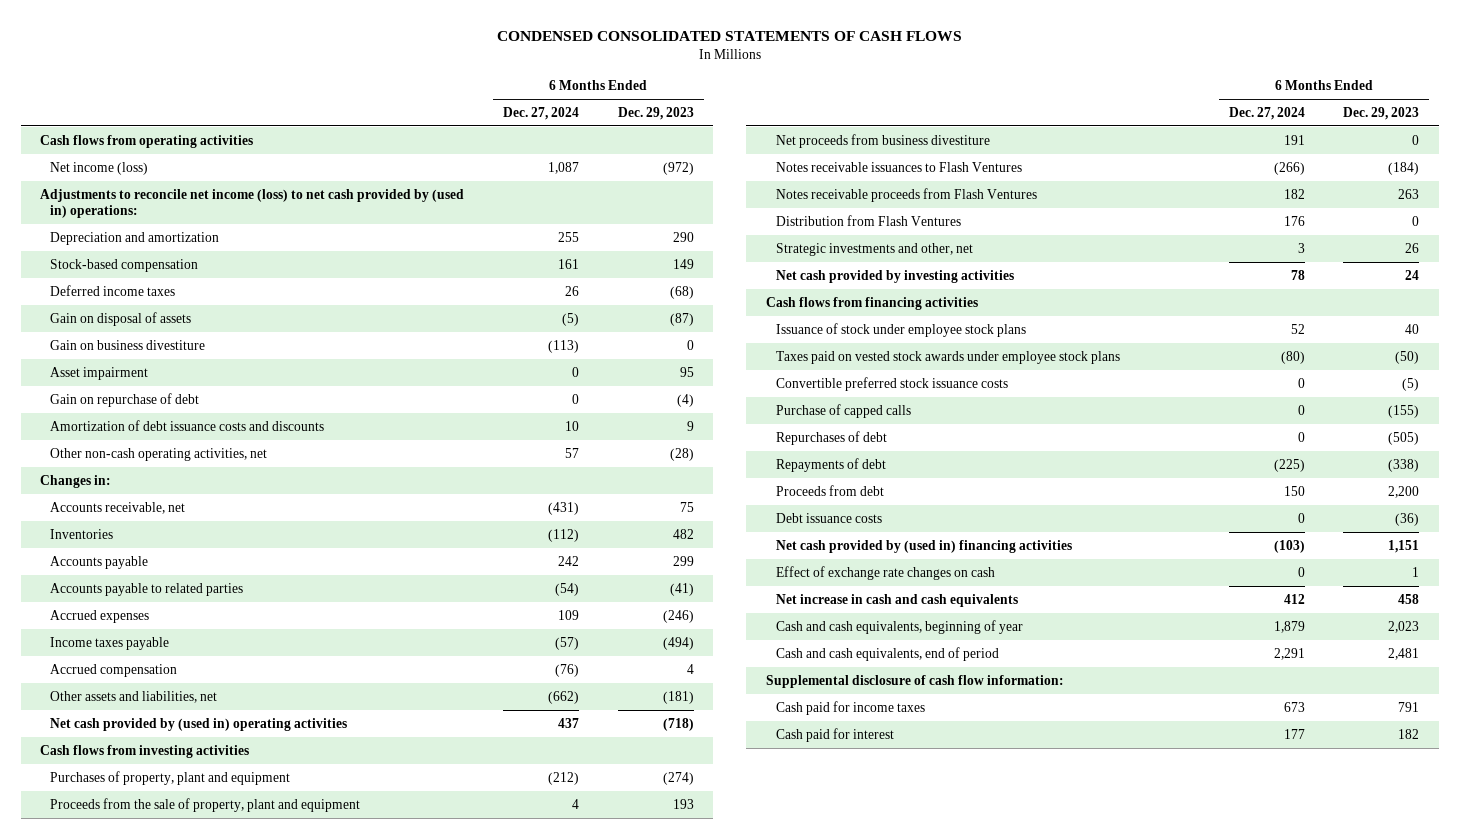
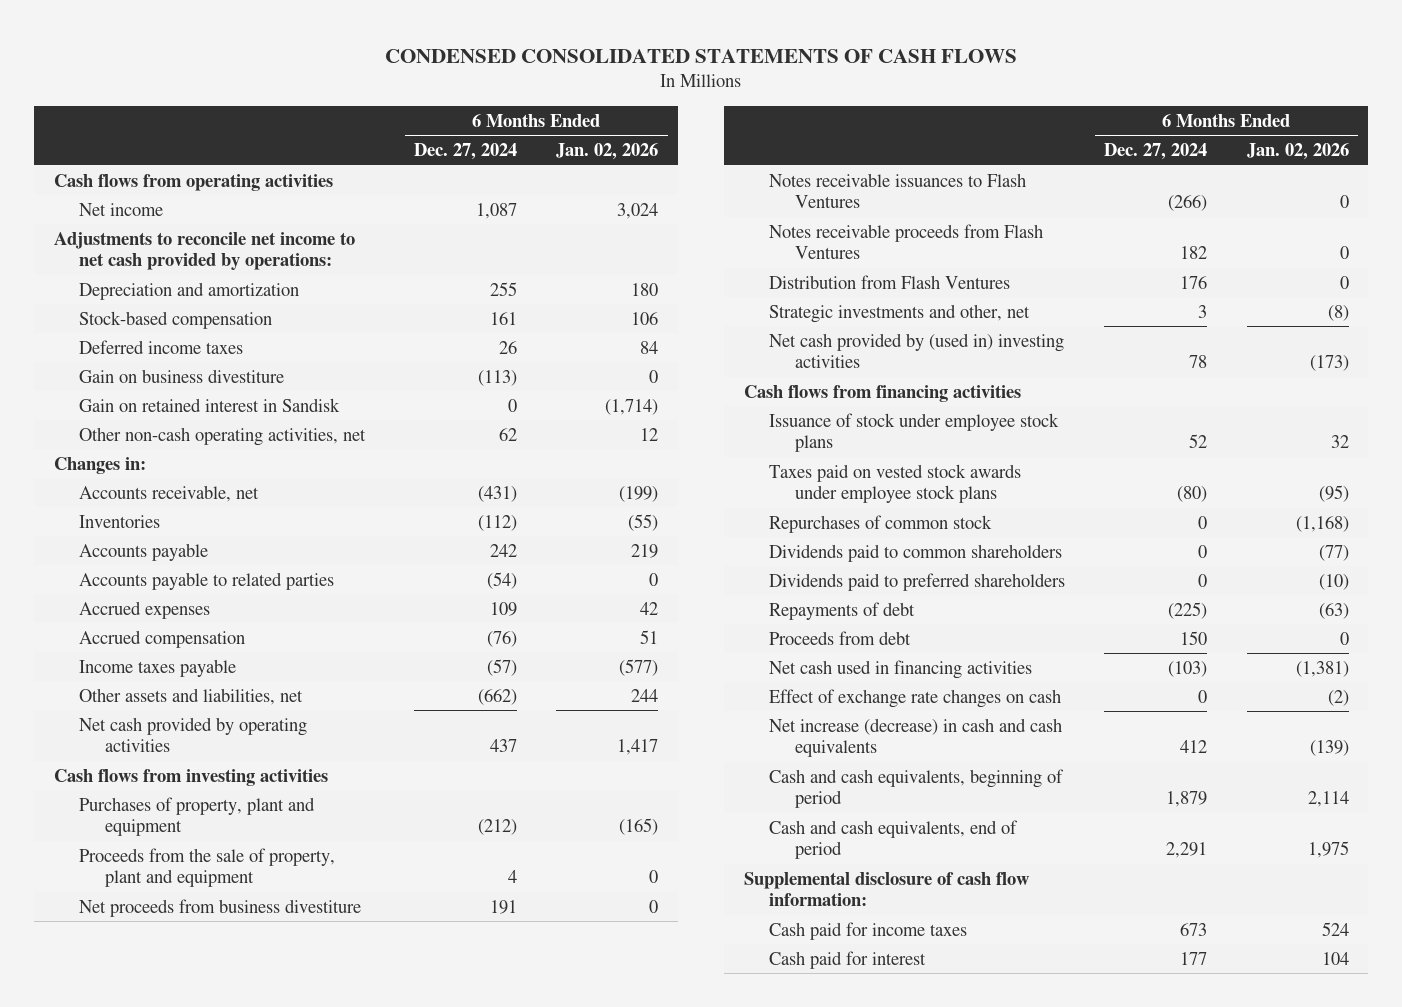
[617,106,694,120] Dec. 29, 2023 -> none
none -> [556,143,659,161] Jan. 02, 2026
[50,161,149,175] Net income (loss) -> [79,202,164,216] Net income
[40,188,465,219] Adjustments to reconcile net income (loss) to net cash provided by (used in) operations: -> [53,231,355,271] Adjustments to reconcile net income to net cash provided by operations:
[50,311,192,326] Gain on disposal of assets -> none
[50,366,149,380] Asset impairment -> none
[50,392,200,407] Gain on repurchase of debt -> none
[50,419,325,431] Amortization of debt issuance costs and discounts -> none
none -> [79,397,341,412] Gain on retained interest in Sandisk
[564,447,579,458] 57 -> [499,427,518,441] 62
[50,636,170,650] Income taxes payable -> [79,658,237,677] Income taxes payable
[50,717,348,731] Net cash provided by (used in) operating activities -> [79,716,308,753] Net cash provided by operating activities
[775,269,1014,283] Net cash provided by investing activities -> [769,332,1065,369] Net cash provided by (used in) investing activities
[775,376,1008,391] Convertible preferred stock issuance costs -> none
[775,403,911,418] Purchase of capped calls -> none
[775,430,887,445] Repurchases of debt -> none
none -> [769,514,993,533] Repurchases of common stock
none -> [769,543,1063,562] Dividends paid to common shareholders
none -> [769,572,1066,591] Dividends paid to preferred shareholders
[775,512,882,523] Debt issuance costs -> none
[775,539,1072,553] Net cash provided by (used in) financing activities -> [769,659,1033,679] Net cash used in financing activities
[775,593,1018,607] Net increase in cash and cash equivalents -> [769,717,1063,758] Net increase (decrease) in cash and cash equivalents
[775,619,1023,634] Cash and cash equivalents, beginning of year -> [769,768,1065,809] Cash and cash equivalents, beginning of period

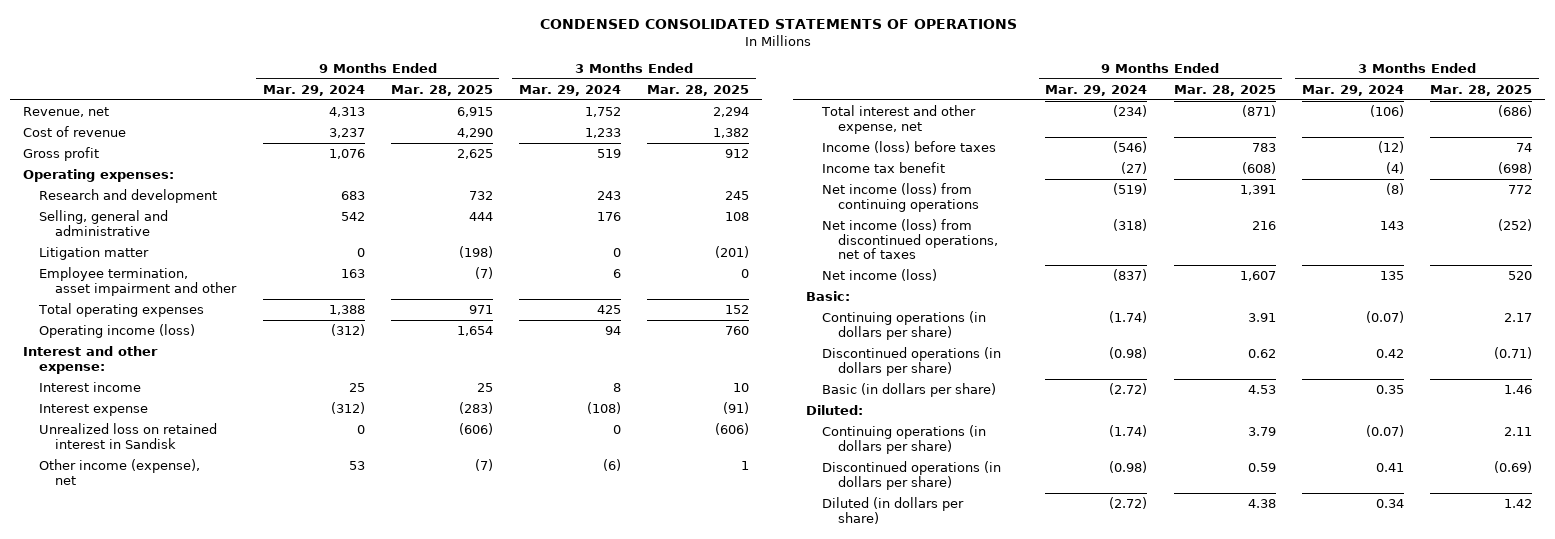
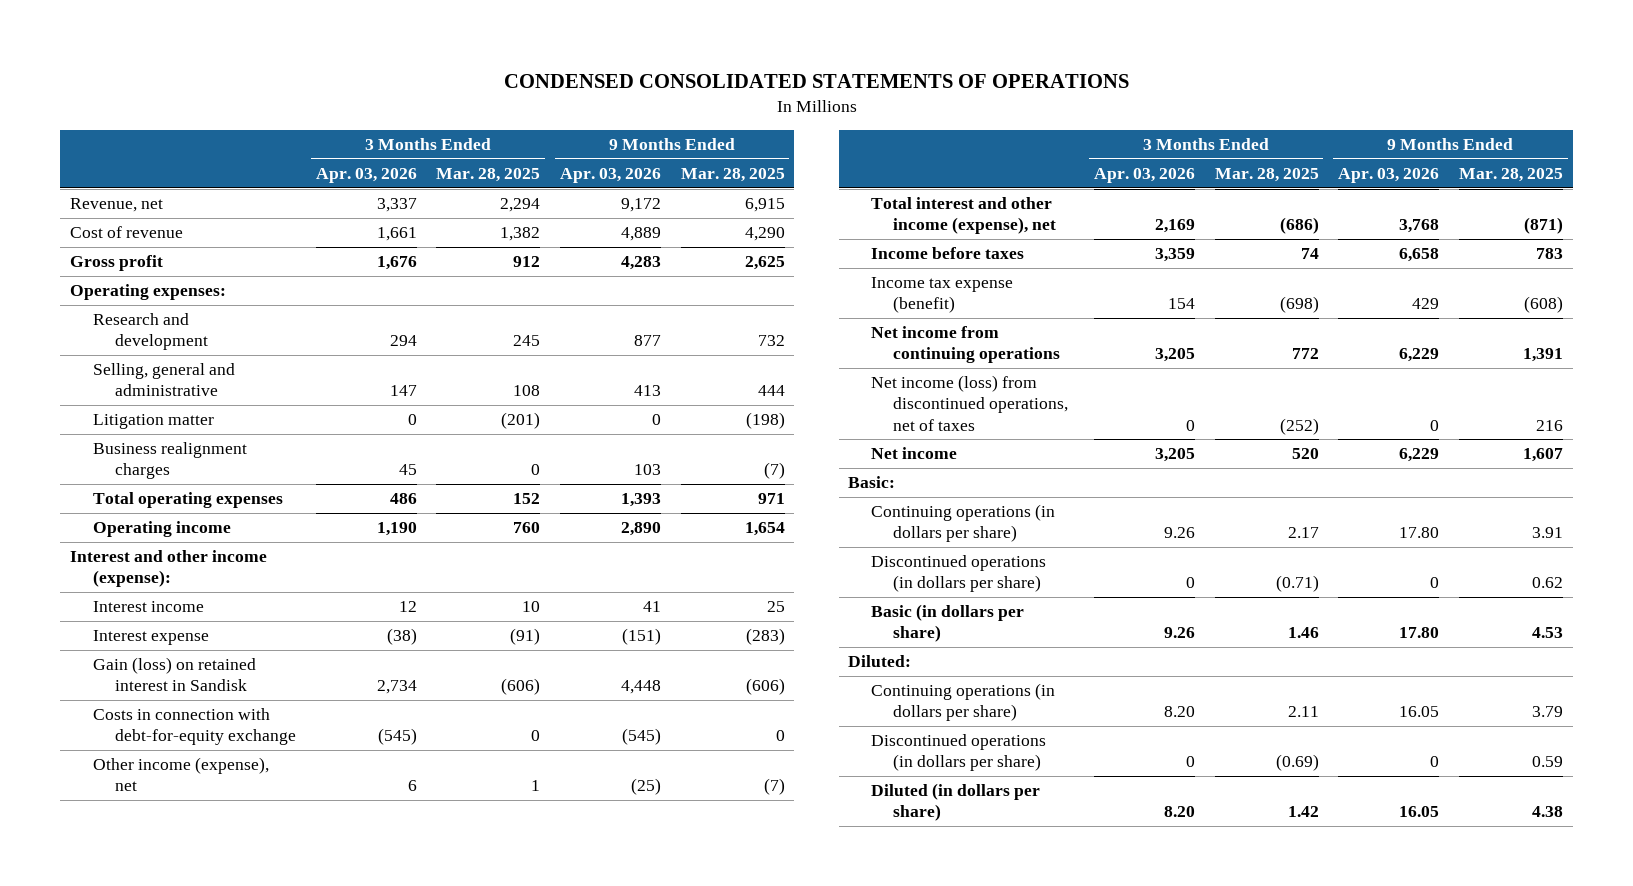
[262,84,365,96] Mar. 29, 2024 -> none
[518,84,621,96] Mar. 29, 2024 -> none
none -> [315,167,417,183] Apr. 03, 2026
none -> [559,167,661,183] Apr. 03, 2026
[39,266,238,296] Employee termination, asset impairment and other -> none
none -> [92,442,247,480] Business realignment charges
[39,323,196,338] Operating income (loss) -> [92,521,231,538] Operating income
[23,345,159,374] Interest and other expense: -> [70,550,268,588] Interest and other income (expense):
[39,422,218,449] Unrealized loss on retained interest in Sandisk -> [92,657,256,692] Gain (loss) on retained interest in Sandisk
none -> [92,708,297,746] Costs in connection with debt-for-equity exchange
[821,104,977,134] Total interest and other expense, net -> [870,197,1057,235] Total interest and other income (expense), net
[822,140,997,153] Income (loss) before taxes -> [870,247,1024,260] Income before taxes
[822,161,946,173] Income tax benefit -> [870,277,1013,314] Income tax expense (benefit)
[822,182,980,212] Net income (loss) from continuing operations -> [870,326,1061,364] Net income from continuing operations
[822,268,938,281] Net income (loss) -> [870,447,957,460] Net income

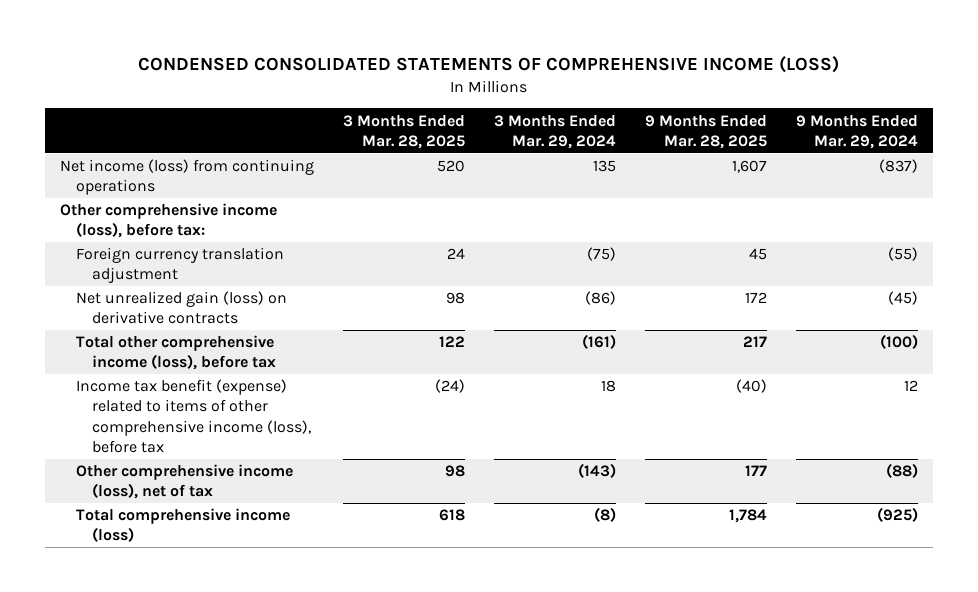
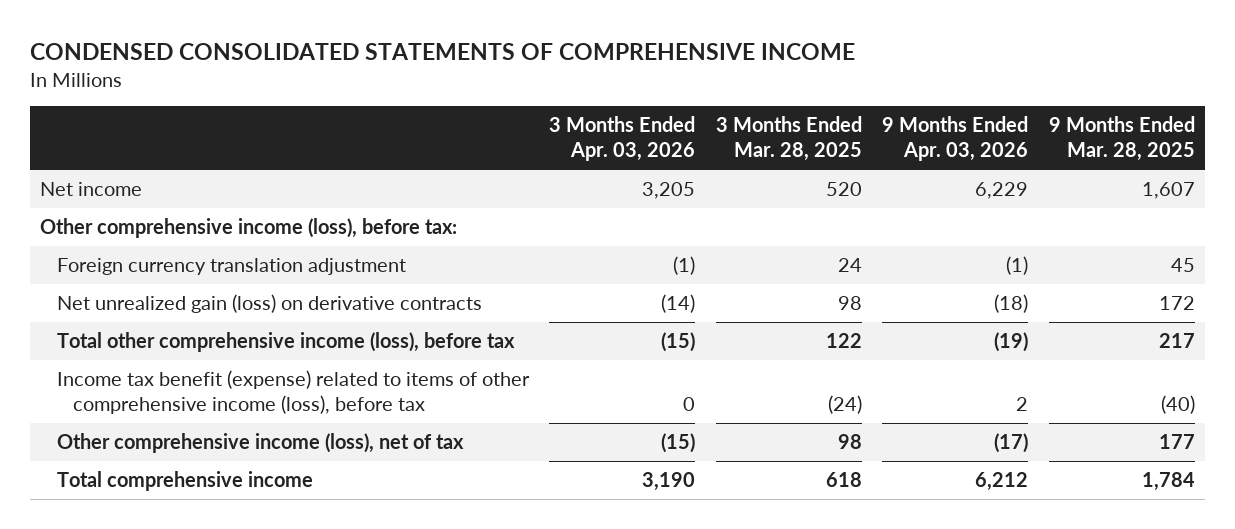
[138,56,840,74] CONDENSED CONSOLIDATED STATEMENTS OF COMPREHENSIVE INCOME (LOSS) -> [29,43,855,61] CONDENSED CONSOLIDATED STATEMENTS OF COMPREHENSIVE INCOME
[494,114,617,149] 3 Months Ended Mar. 29, 2024 -> none
[796,114,919,149] 9 Months Ended Mar. 29, 2024 -> none
none -> [549,116,696,162] 3 Months Ended Apr. 03, 2026
none -> [882,116,1029,162] 9 Months Ended Apr. 03, 2026
[59,159,314,196] Net income (loss) from continuing operations -> [40,182,143,197] Net income
[75,508,290,543] Total comprehensive income (loss) -> [56,471,313,492] Total comprehensive income

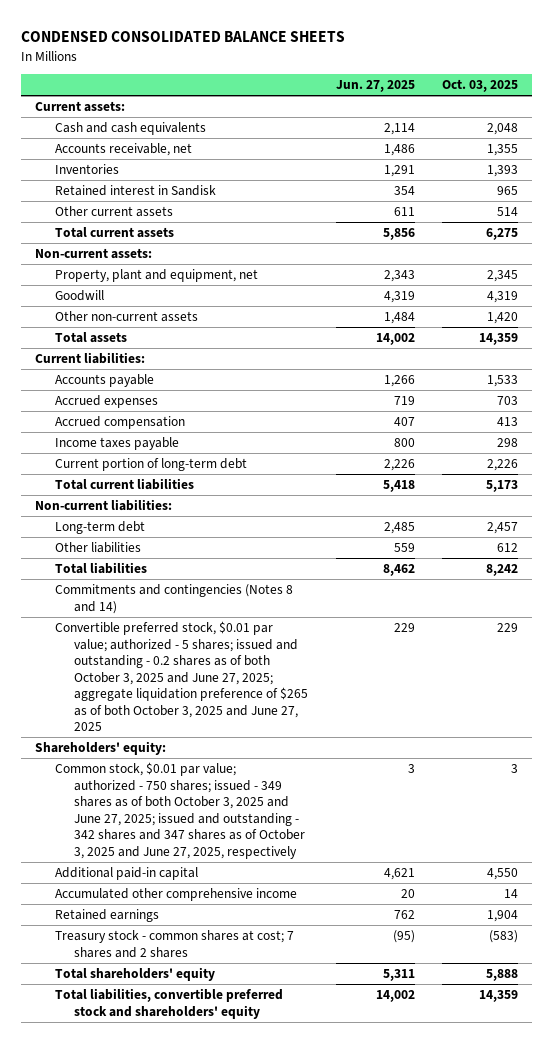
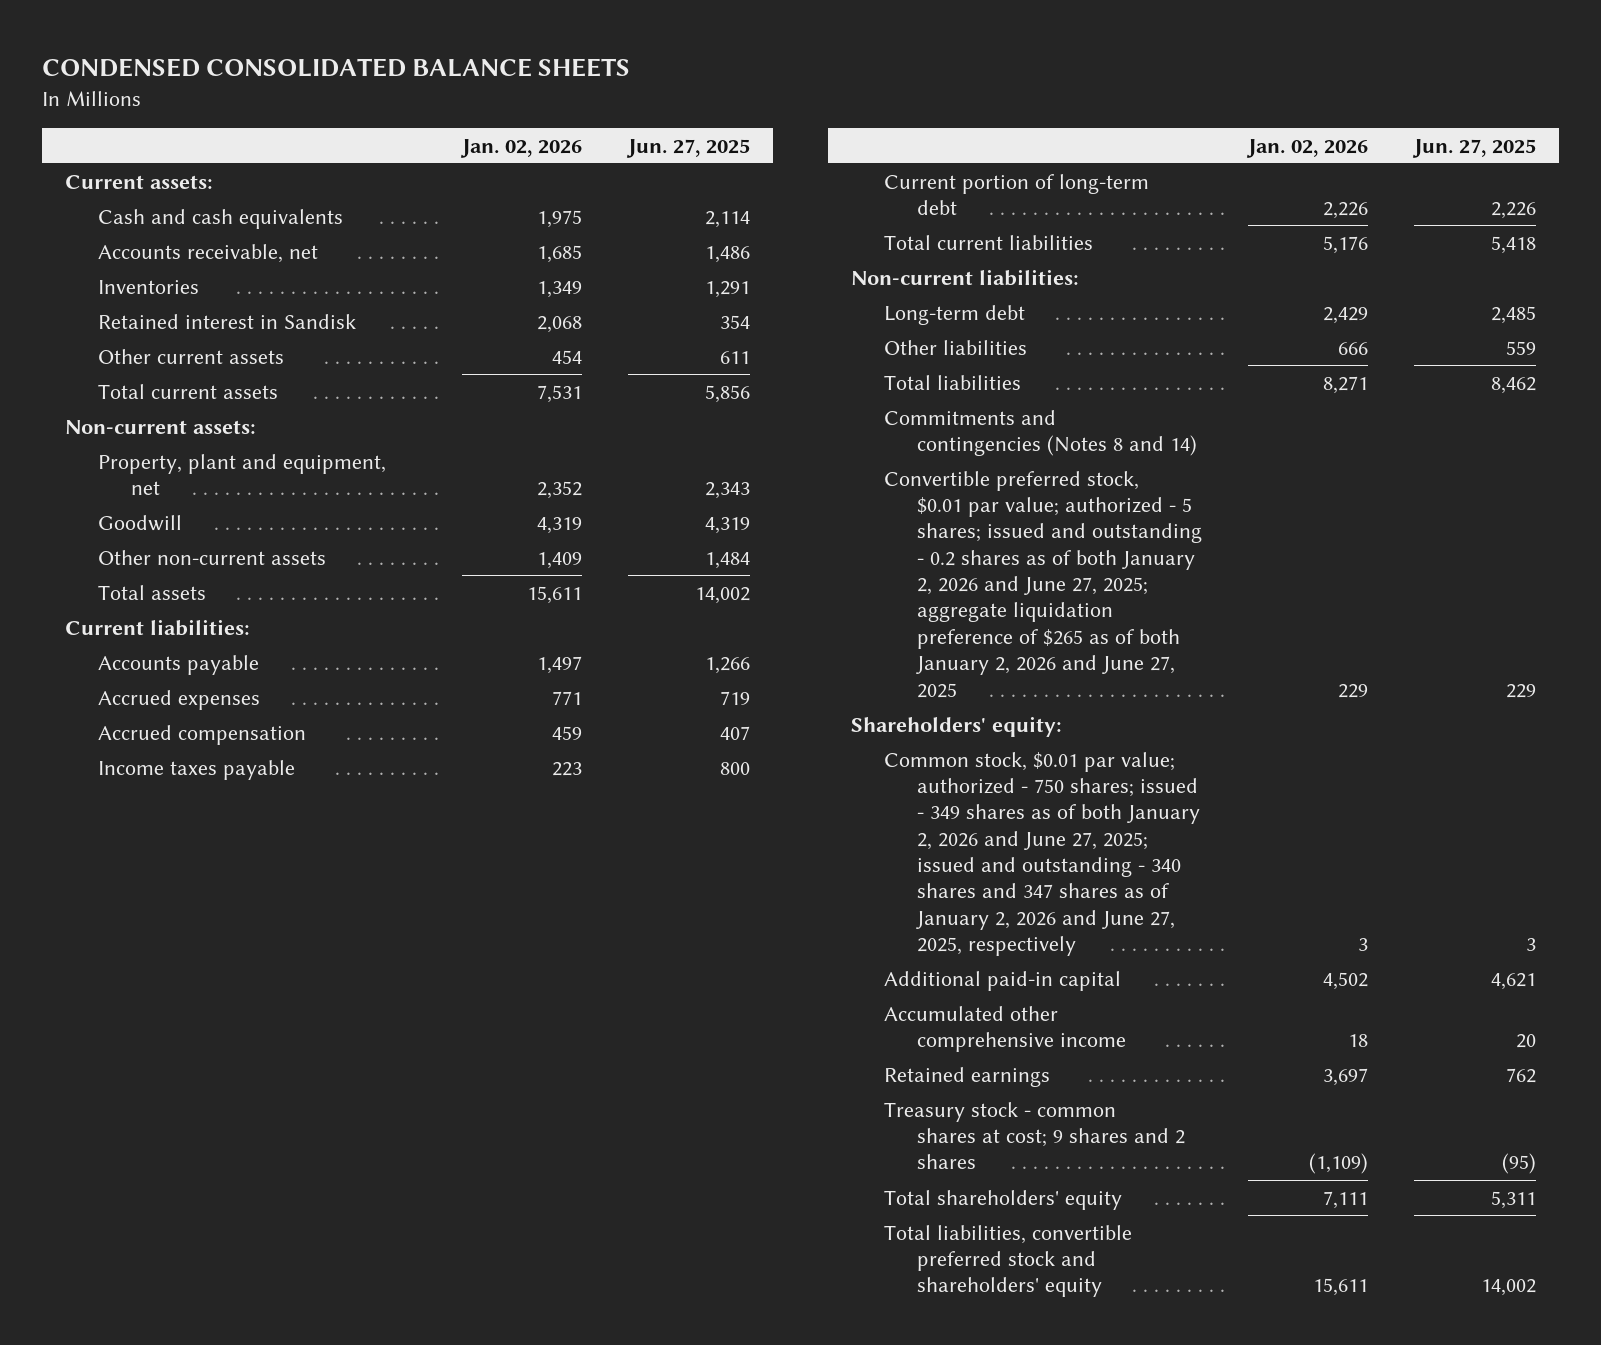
[442,79,519,93] Oct. 03, 2025 -> none
none -> [459,138,582,158] Jan. 02, 2026
[54,621,309,732] Convertible preferred stock, $0.01 par value; authorized - 5 shares; issued and outstanding - 0.2 shares as of both October 3, 2025 and June 27, 2025; aggregate liquidation preference of $265 as of both October 3, 2025 and June 27, 2025 -> [883,470,1202,698] Convertible preferred stock, $0.01 par value; authorized - 5 shares; issued and outstanding - 0.2 shares as of both January 2, 2026 and June 27, 2025; aggregate liquidation preference of $265 as of both January 2, 2026 and June 27, 2025
[54,762,306,859] Common stock, $0.01 par value; authorized - 750 shares; issued - 349 shares as of both October 3, 2025 and June 27, 2025; issued and outstanding - 342 shares and 347 shares as of October 3, 2025 and June 27, 2025, respectively -> [883,751,1200,957] Common stock, $0.01 par value; authorized - 750 shares; issued - 349 shares as of both January 2, 2026 and June 27, 2025; issued and outstanding - 340 shares and 347 shares as of January 2, 2026 and June 27, 2025, respectively
[54,930,294,958] Treasury stock - common shares at cost; 7 shares and 2 shares -> [883,1101,1185,1170] Treasury stock - common shares at cost; 9 shares and 2 shares

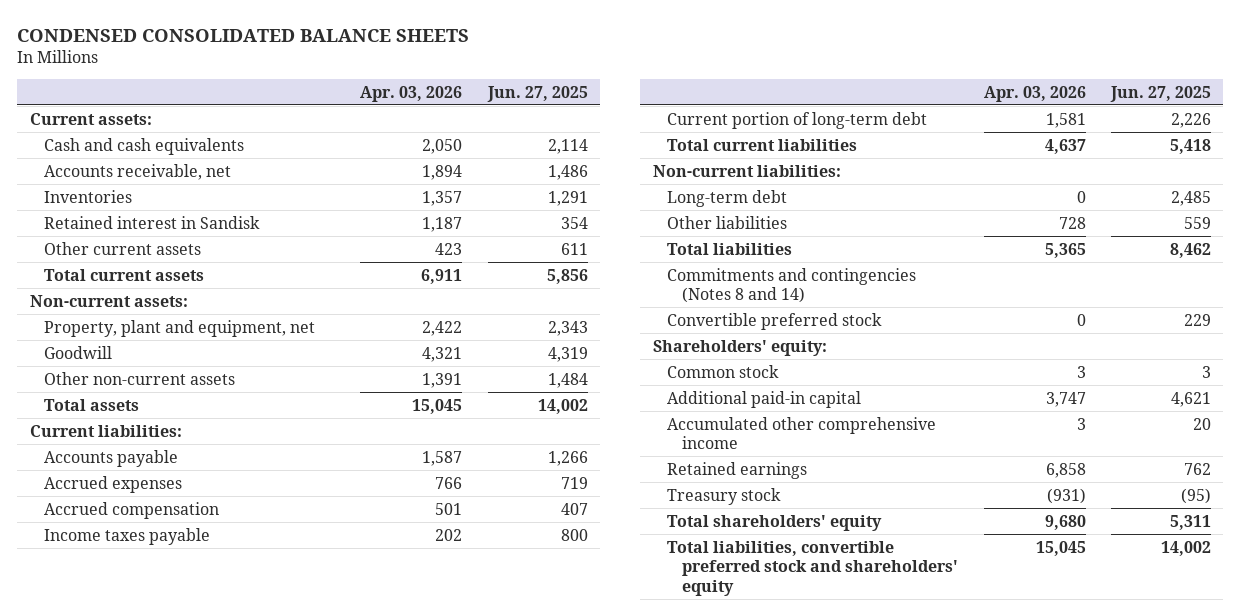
[459,138,582,158] Jan. 02, 2026 -> none
none -> [360,85,463,102] Apr. 03, 2026
[883,470,1202,698] Convertible preferred stock, $0.01 par value; authorized - 5 shares; issued and outstanding - 0.2 shares as of both January 2, 2026 and June 27, 2025; aggregate liquidation preference of $265 as of both January 2, 2026 and June 27, 2025 -> [667,312,883,330] Convertible preferred stock
[883,751,1200,957] Common stock, $0.01 par value; authorized - 750 shares; issued - 349 shares as of both January 2, 2026 and June 27, 2025; issued and outstanding - 340 shares and 347 shares as of January 2, 2026 and June 27, 2025, respectively -> [667,364,780,378] Common stock
[883,1101,1185,1170] Treasury stock - common shares at cost; 9 shares and 2 shares -> [667,487,782,505] Treasury stock

